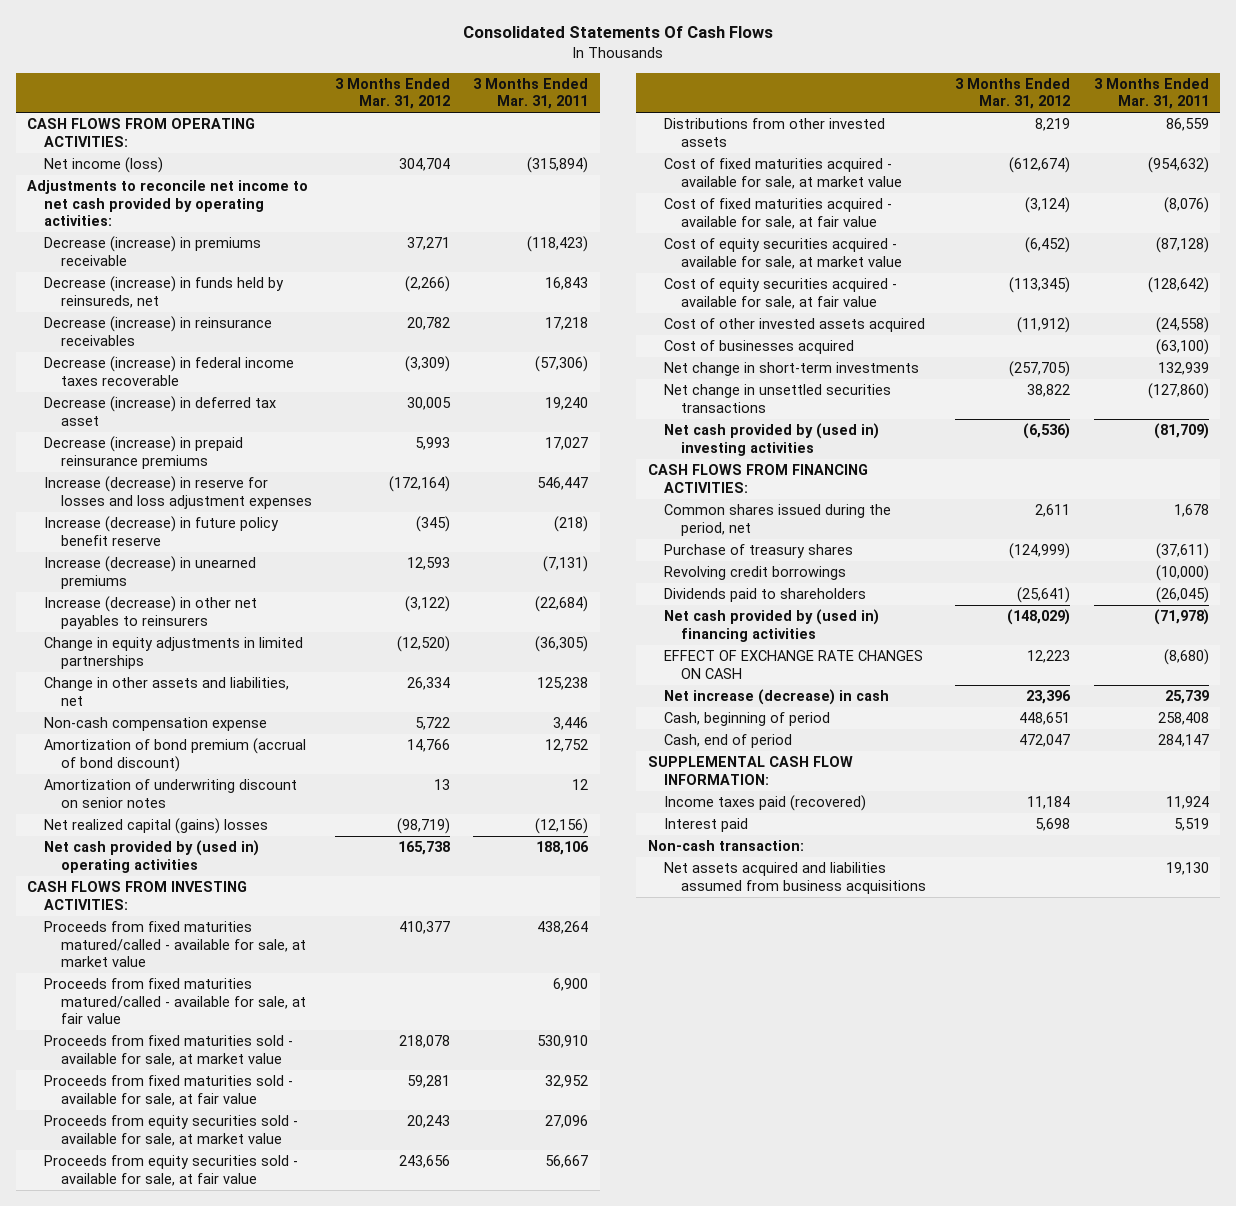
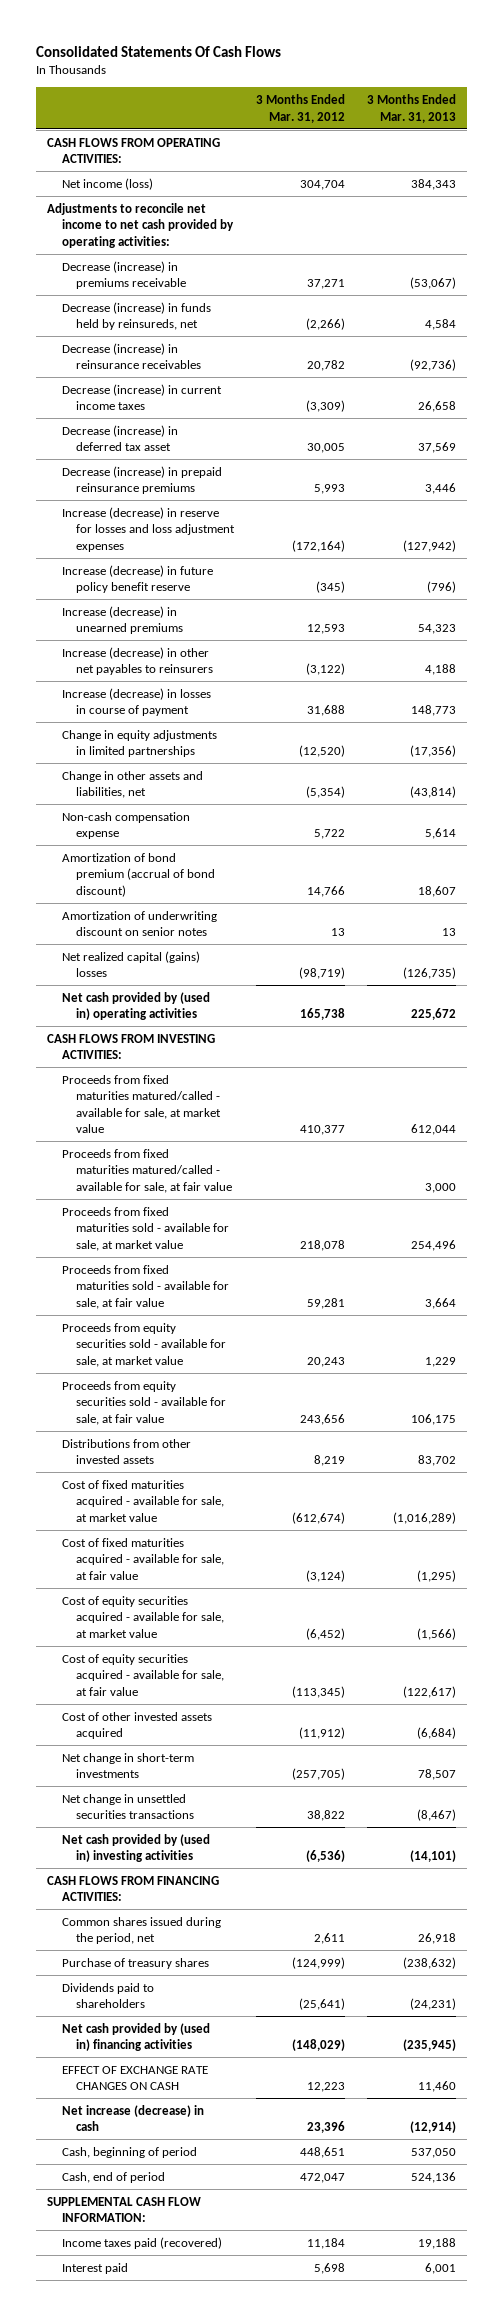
[473,77,589,110] 3 Months Ended Mar. 31, 2011 -> none
none -> [367,94,457,123] 3 Months Ended Mar. 31, 2013
[44,356,295,386] Decrease (increase) in federal income taxes recoverable -> [61,383,222,411] Decrease (increase) in current income taxes
none -> [61,687,211,717] Increase (decrease) in losses in course of payment
[407,677,451,691] 26,334 -> [306,786,346,799] (5,354)
[664,340,855,355] Cost of businesses acquired -> none
[664,566,847,581] Revolving credit borrowings -> none
[647,840,804,852] Non-cash transaction: -> none
[664,862,927,894] Net assets acquired and liabilities assumed from business acquisitions -> none

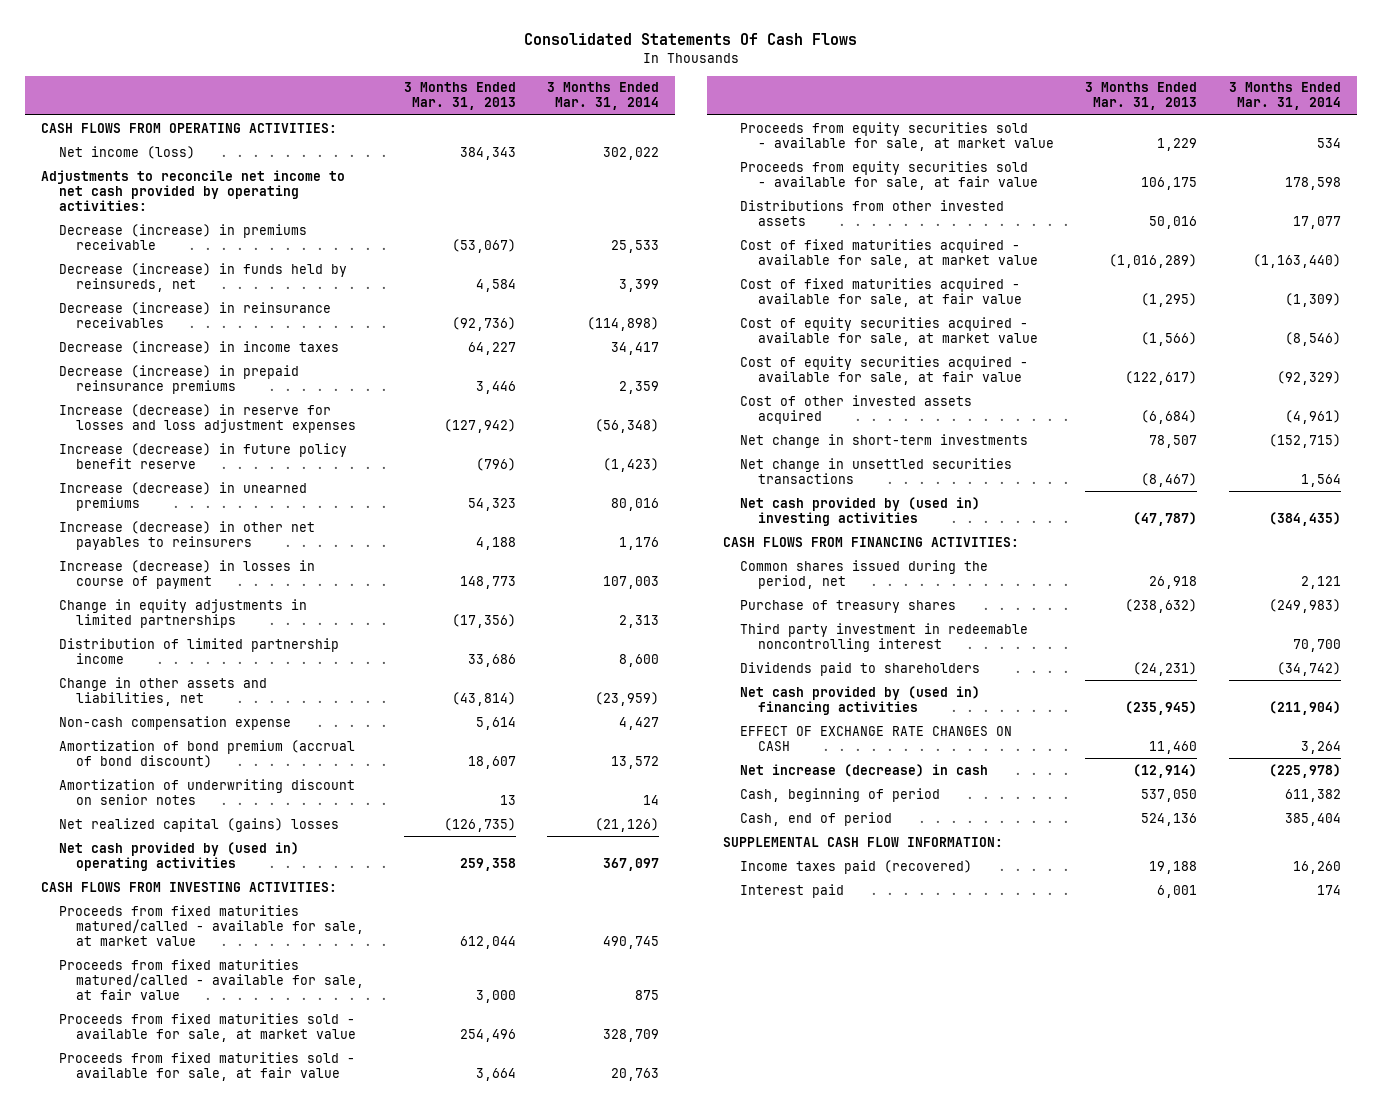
[256,94,346,123] 3 Months Ended Mar. 31, 2012 -> none
none -> [547,82,660,111] 3 Months Ended Mar. 31, 2014
[61,424,178,452] Decrease (increase) in deferred tax asset -> none
[61,383,222,411] Decrease (increase) in current income taxes -> [58,340,339,354] Decrease (increase) in income taxes
[418,401,457,413] 26,658 -> [467,341,516,355] 64,227
none -> [58,637,339,664] Distribution of limited partnership income
[411,1008,457,1021] 225,672 -> [459,857,516,871] 259,358
[418,1455,457,1467] 83,702 -> [1149,215,1198,229] 50,016
[410,1850,457,1863] (14,101) -> [1133,511,1198,526] (47,787)
none -> [740,622,1029,652] Third party investment in redeemable noncontrolling interest

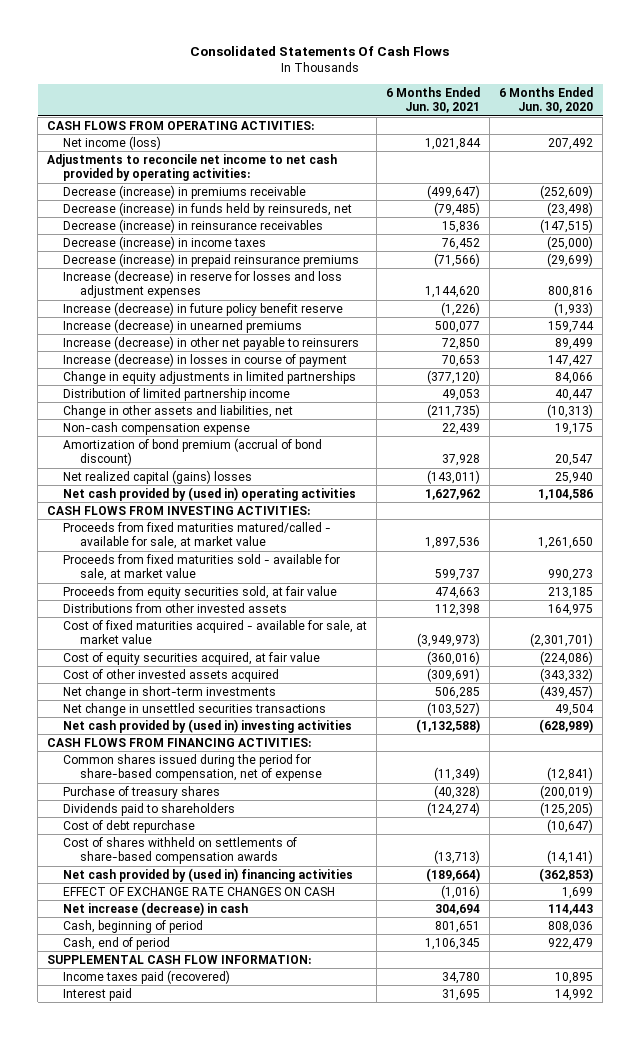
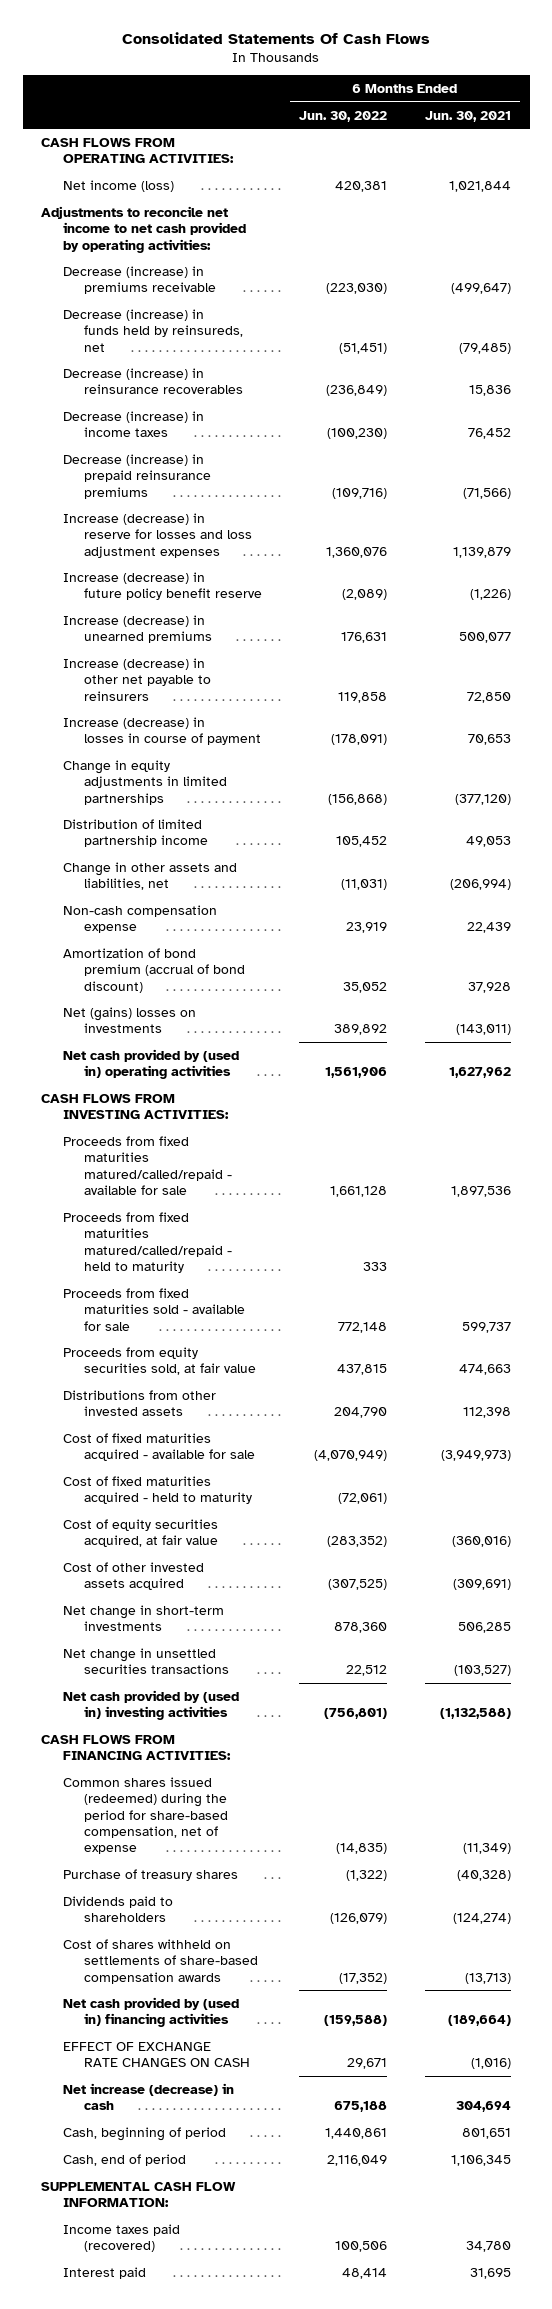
[499,86,594,114] 6 Months Ended Jun. 30, 2020 -> none
none -> [299,110,388,122] Jun. 30, 2022
[63,218,324,233] Decrease (increase) in reinsurance receivables -> [62,367,243,395] Decrease (increase) in reinsurance recoverables
[425,286,481,299] 1,144,620 -> [452,546,511,558] 1,139,879
[427,403,481,418] (211,735) -> [449,879,511,891] (206,994)
[63,469,253,484] Net realized capital (gains) losses -> [62,1006,196,1034] Net (gains) losses on investments
[63,521,332,550] Proceeds from fixed maturities matured/called - available for sale, at market value -> [62,1135,232,1195] Proceeds from fixed maturities matured/called/repaid - available for sale
none -> [62,1211,232,1273] Proceeds from fixed maturities matured/called/repaid - held to maturity
[63,553,341,582] Proceeds from fixed maturities sold - available for sale, at market value -> [62,1287,245,1331] Proceeds from fixed maturities sold - available for sale
[63,619,368,645] Cost of fixed maturities acquired - available for sale, at market value -> [62,1432,255,1462] Cost of fixed maturities acquired - available for sale
none -> [62,1475,252,1505] Cost of fixed maturities acquired - held to maturity
[63,753,322,782] Common shares issued during the period for share-based compensation, net of expense -> [62,1776,228,1855] Common shares issued (redeemed) during the period for share-based compensation, net of expense
[63,819,196,833] Cost of debt repurchase -> none

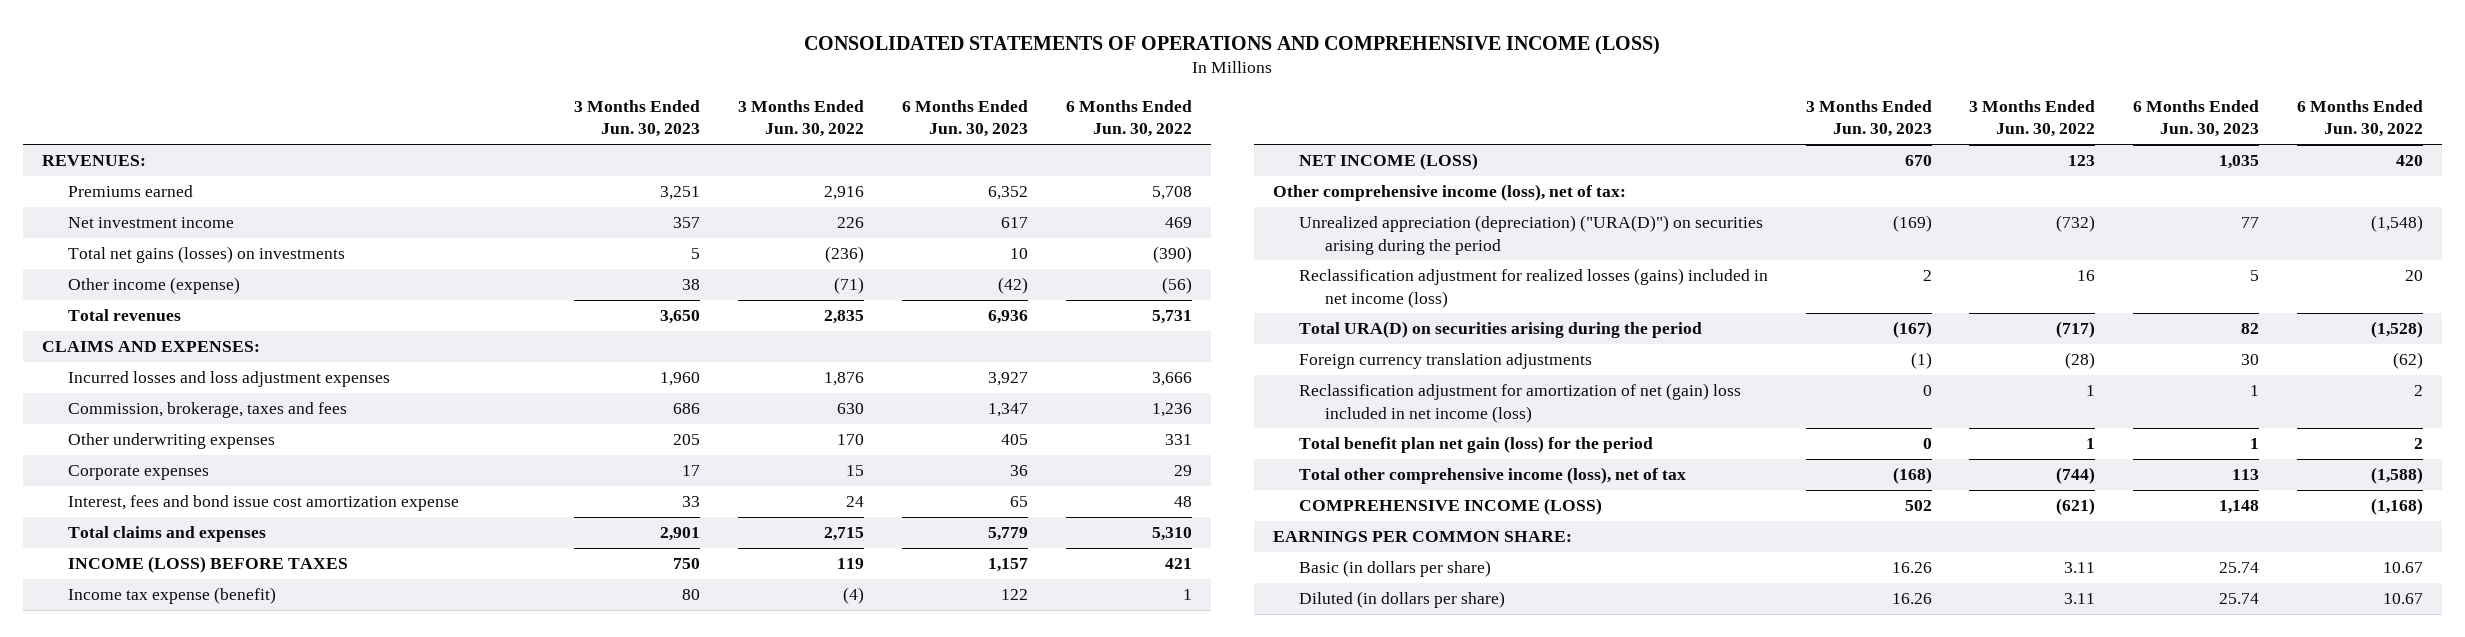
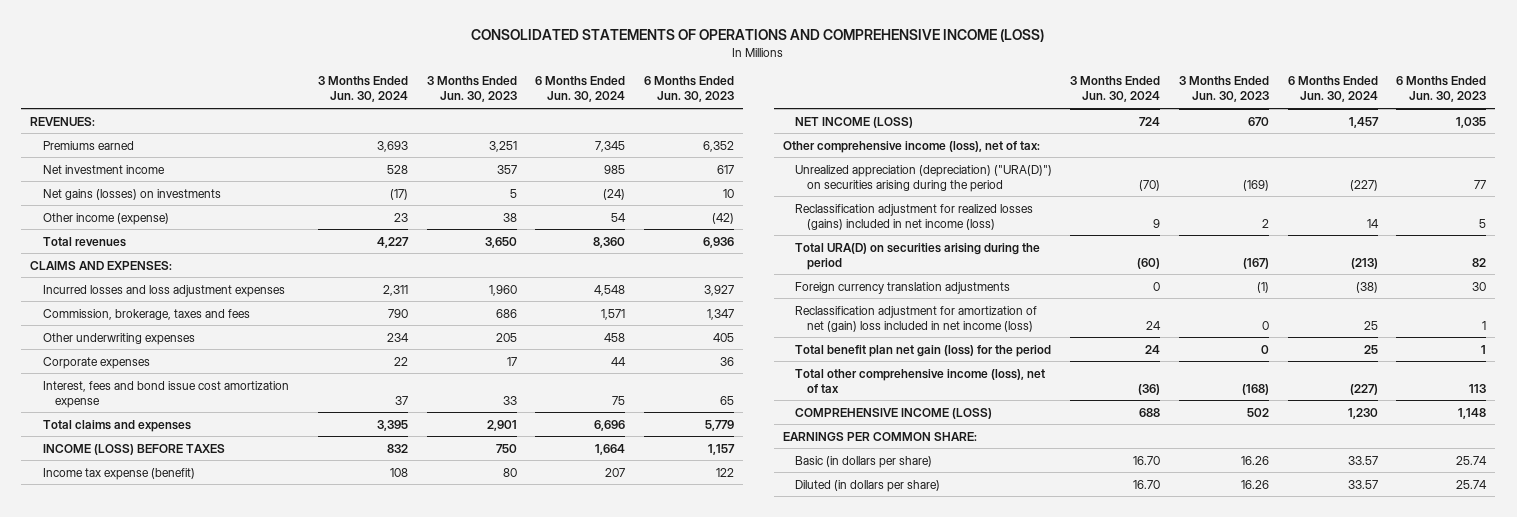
[738,99,865,138] 3 Months Ended Jun. 30, 2022 -> none
[1065,99,1192,138] 6 Months Ended Jun. 30, 2022 -> none
none -> [318,76,409,103] 3 Months Ended Jun. 30, 2024
none -> [535,76,626,103] 6 Months Ended Jun. 30, 2024
[67,246,345,264] Total net gains (losses) on investments -> [42,188,221,200] Net gains (losses) on investments

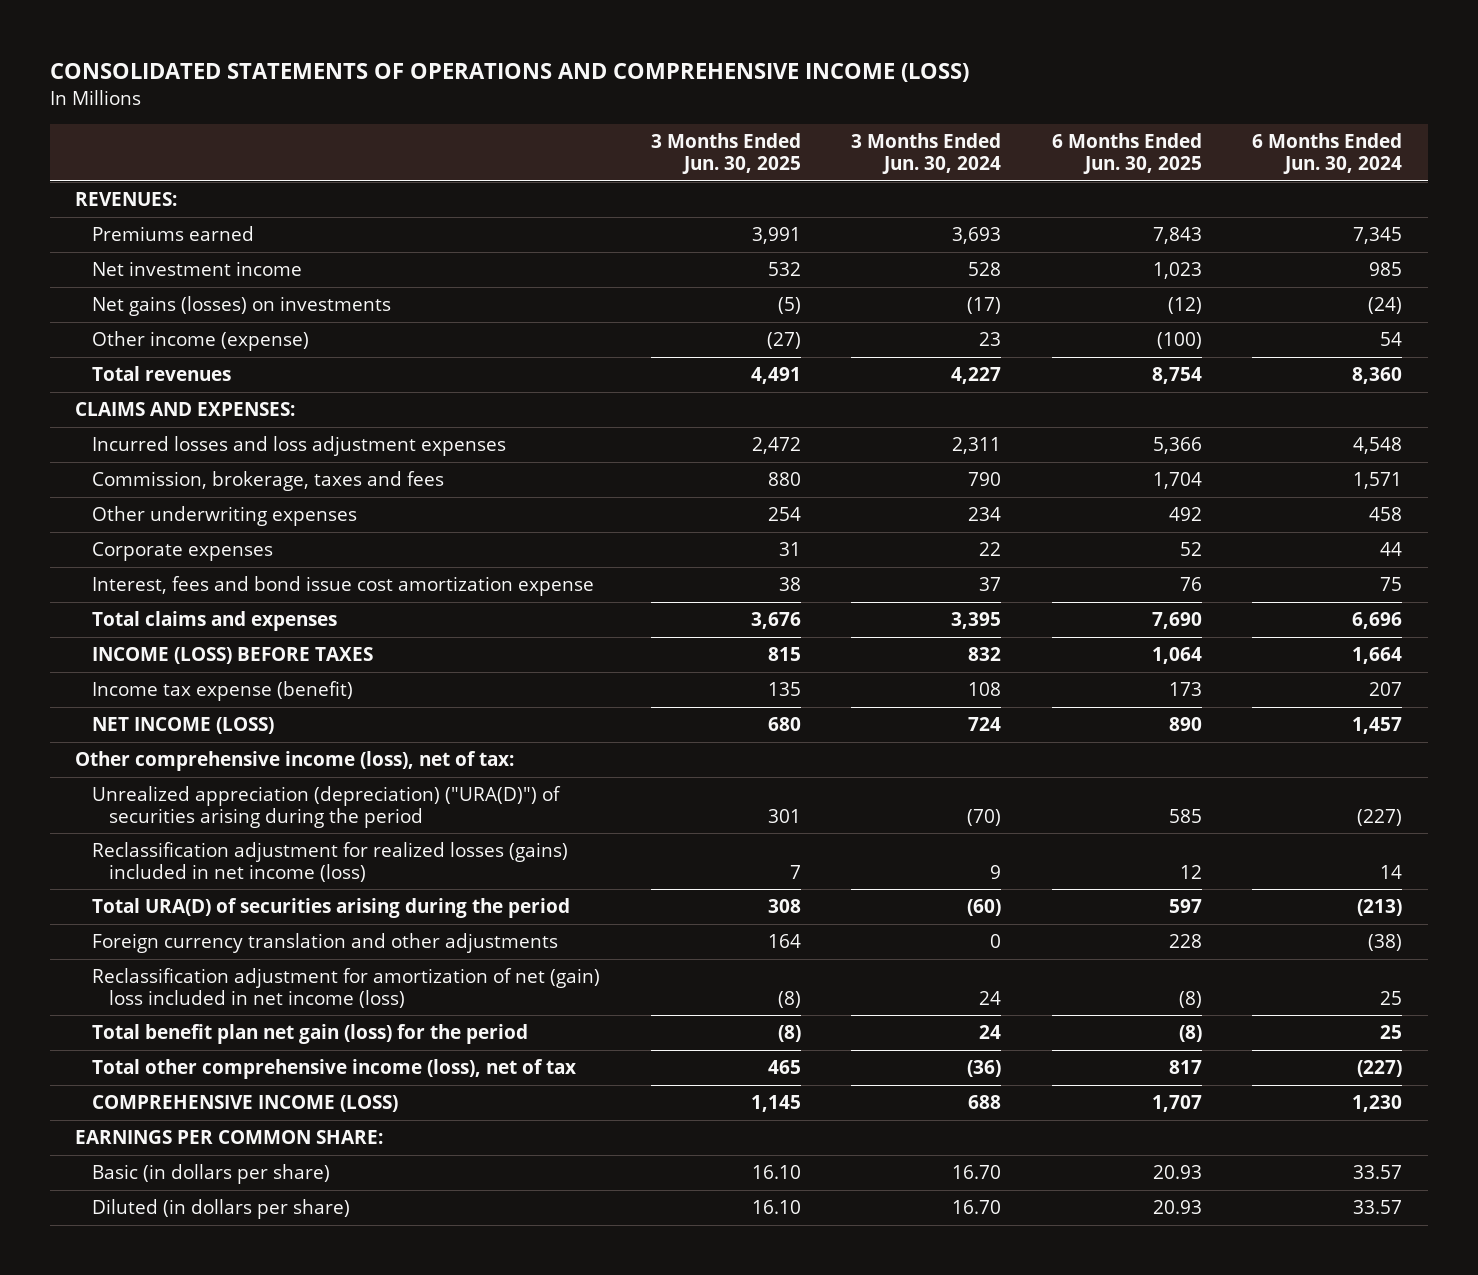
[426,76,517,103] 3 Months Ended Jun. 30, 2023 -> none
[643,76,734,103] 6 Months Ended Jun. 30, 2023 -> none
none -> [650,133,801,174] 3 Months Ended Jun. 30, 2025
none -> [1051,133,1202,174] 6 Months Ended Jun. 30, 2025
[794,164,1052,192] Unrealized appreciation (depreciation) ("URA(D)") on securities arising during the period -> [92,786,562,828] Unrealized appreciation (depreciation) ("URA(D)") of securities arising during the period
[794,242,1040,270] Total URA(D) on securities arising during the period -> [92,898,571,919] Total URA(D) of securities arising during the period
[794,281,1010,294] Foreign currency translation adjustments -> [92,933,559,954] Foreign currency translation and other adjustments

